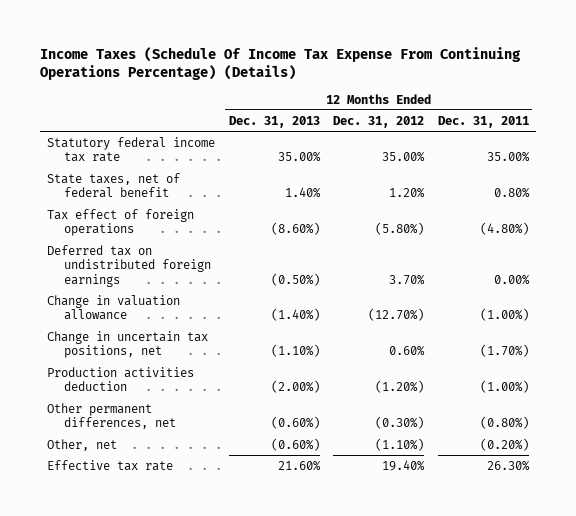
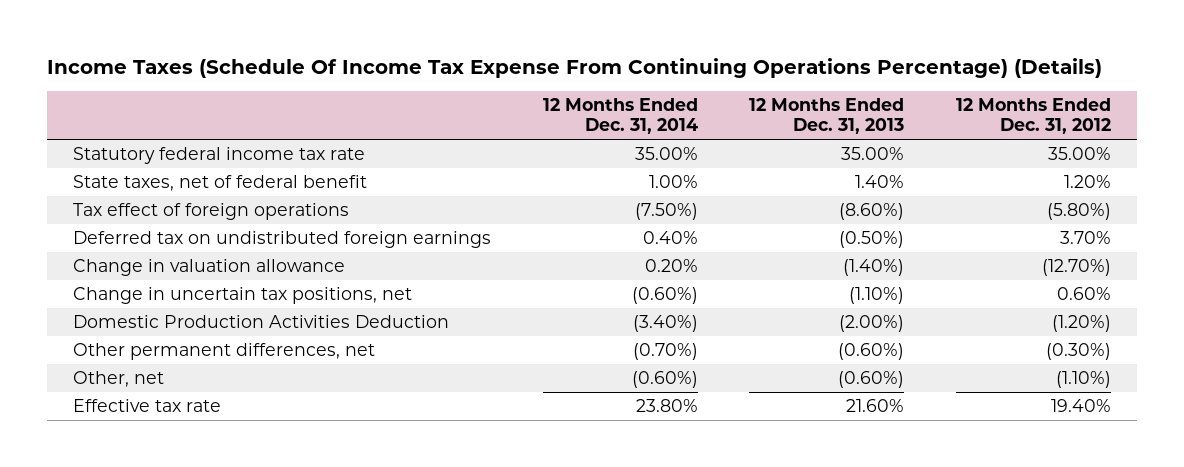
[437,115,529,128] Dec. 31, 2011 -> none
none -> [542,98,698,135] 12 Months Ended Dec. 31, 2014
[47,366,195,392] Production activities deduction -> [72,314,449,328] Domestic Production Activities Deduction

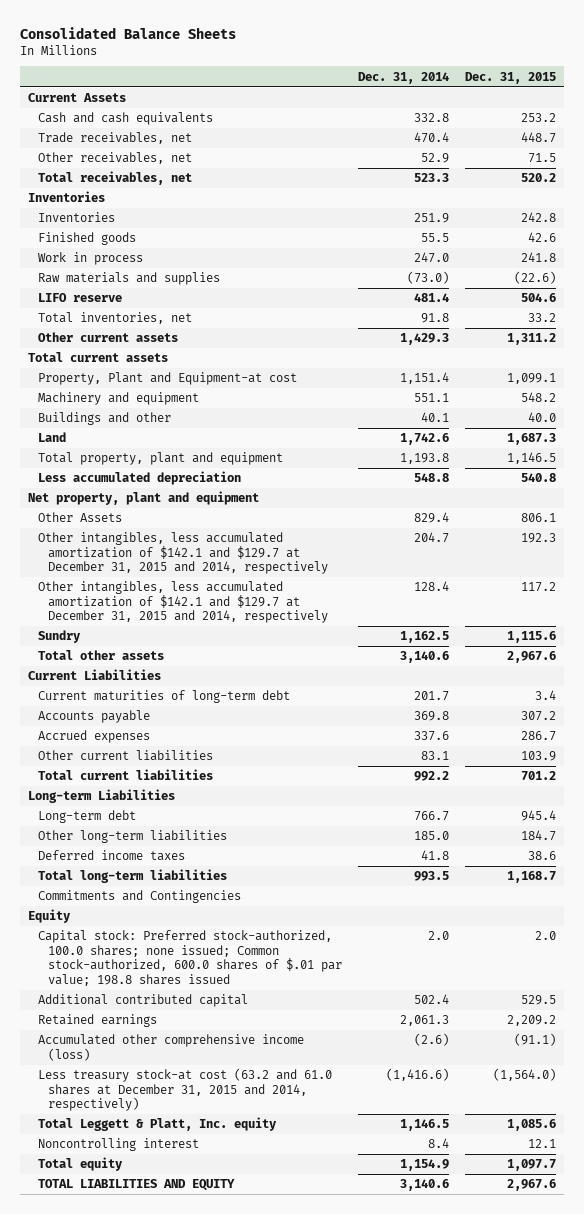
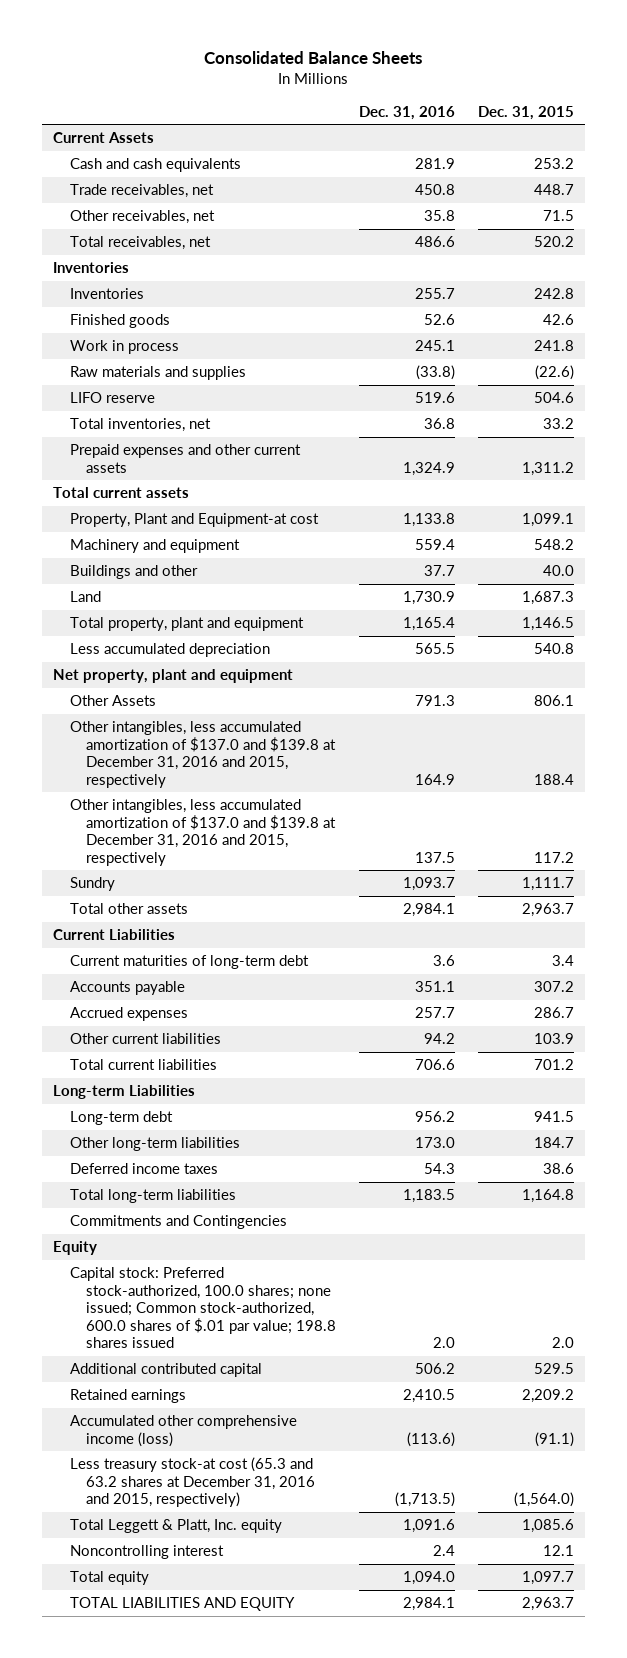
[357,71,449,84] Dec. 31, 2014 -> none
none -> [359,105,456,120] Dec. 31, 2016
[38,332,179,343] Other current assets -> [69,444,301,473] Prepaid expenses and other current assets
[38,532,329,575] Other intangibles, less accumulated amortization of $142.1 and $129.7 at December 31, 2015 and 2014, respectively -> [69,721,337,788] Other intangibles, less accumulated amortization of $137.0 and $139.8 at December 31, 2016 and 2015, respectively
[520,533,556,544] 192.3 -> [533,773,574,785] 188.4
[38,581,329,624] Other intangibles, less accumulated amortization of $142.1 and $129.7 at December 31, 2015 and 2014, respectively -> [69,799,337,866] Other intangibles, less accumulated amortization of $137.0 and $139.8 at December 31, 2016 and 2015, respectively
[506,631,556,644] 1,115.6 -> [521,877,574,892] 1,111.7
[506,651,556,664] 2,967.6 -> [521,903,574,918] 2,963.7
[520,810,556,822] 945.4 -> [533,1111,574,1123] 941.5
[506,871,556,884] 1,168.7 -> [521,1189,574,1204] 1,164.8
[38,1068,333,1112] Less treasury stock-at cost (63.2 and 61.0 shares at December 31, 2015 and 2014, respectively) -> [69,1457,316,1508] Less treasury stock-at cost (65.3 and 63.2 shares at December 31, 2016 and 2015, respectively)
[506,1179,556,1192] 2,967.6 -> [521,1597,574,1612] 2,963.7

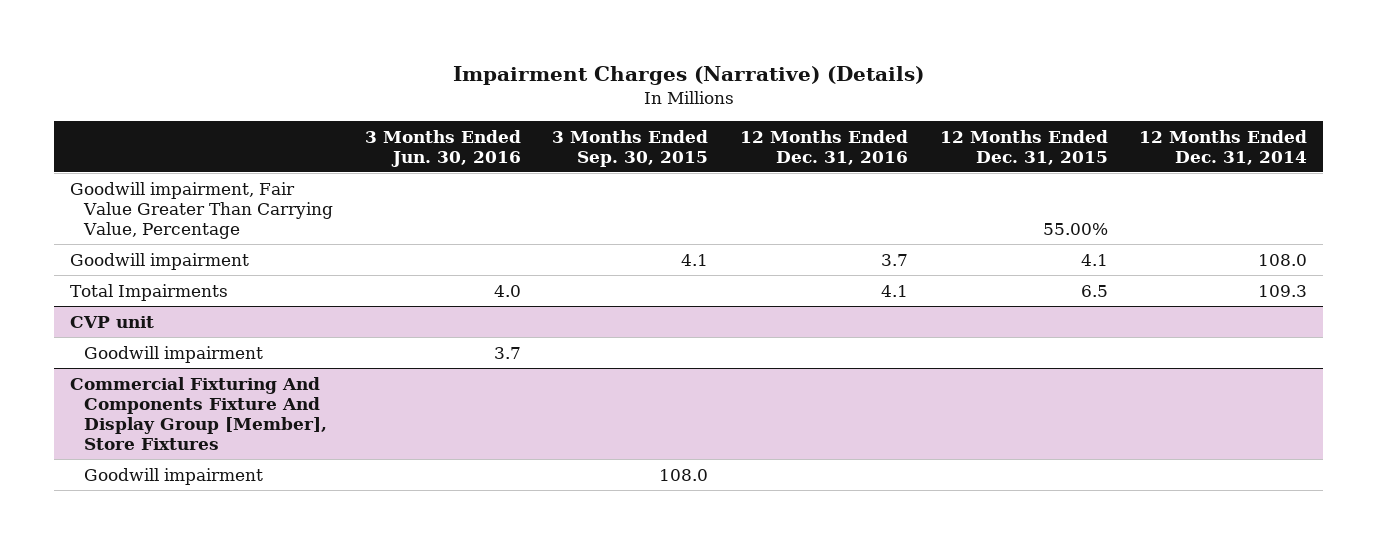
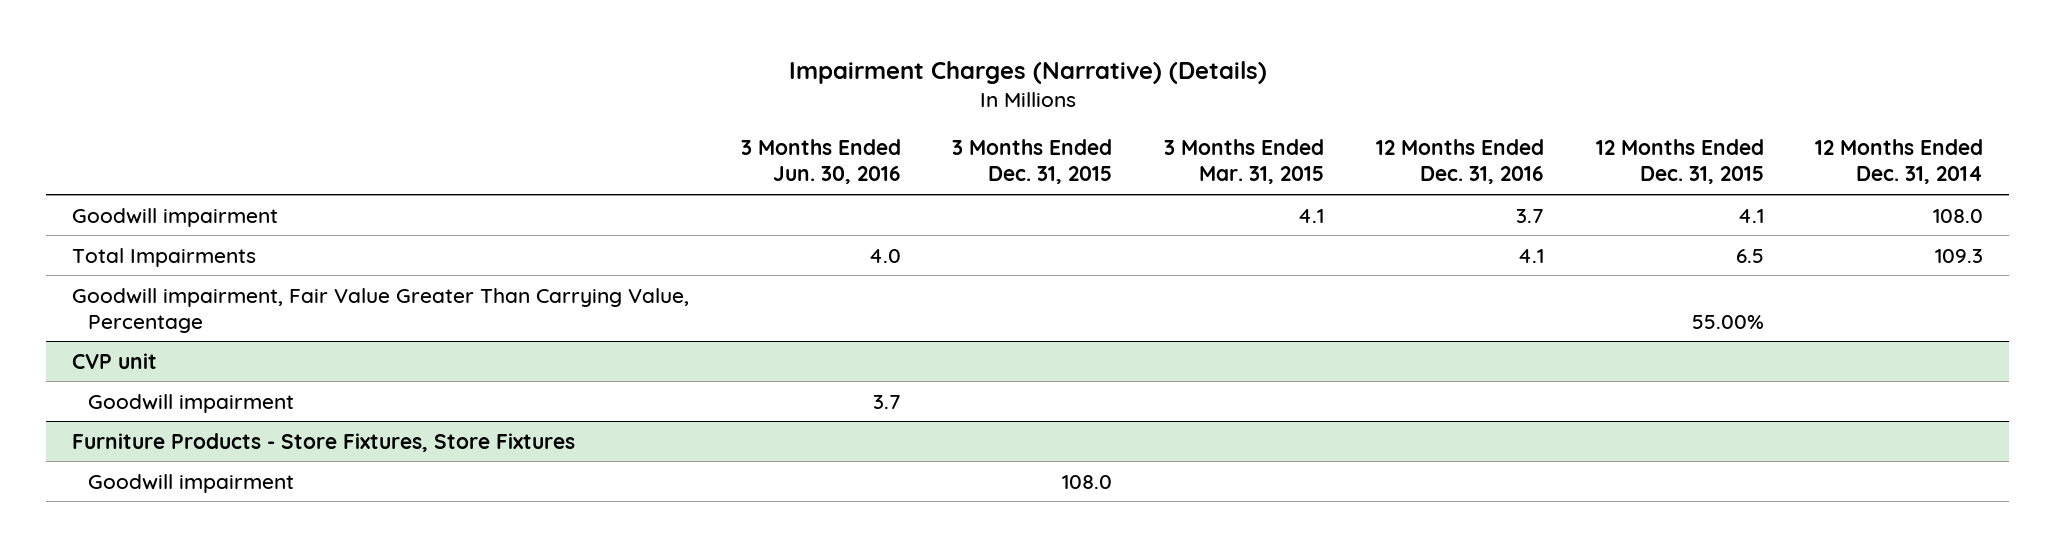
[552,129,709,167] 3 Months Ended Sep. 30, 2015 -> none
none -> [952,139,1113,185] 3 Months Ended Dec. 31, 2015
none -> [1164,139,1325,185] 3 Months Ended Mar. 31, 2015
[69,181,334,239] Goodwill impairment, Fair Value Greater Than Carrying Value, Percentage -> [72,287,690,333] Goodwill impairment, Fair Value Greater Than Carrying Value, Percentage
[69,376,328,450] Commercial Fixturing And Components Fixture And Display Group [Member], Store Fixtures -> none
none -> [72,432,576,452] Furniture Products - Store Fixtures, Store Fixtures

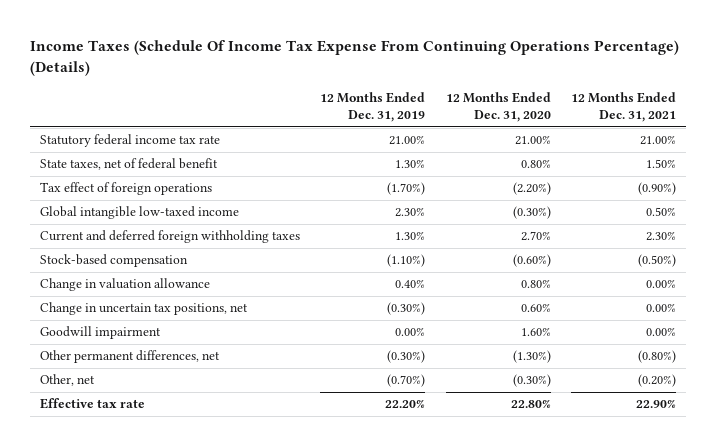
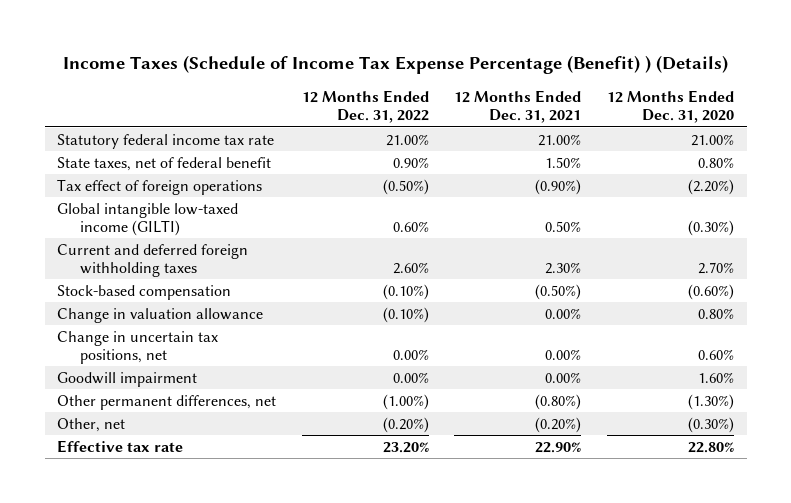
[29,39,679,77] Income Taxes (Schedule Of Income Tax Expense From Continuing Operations Percentage) (Details) -> [62,55,728,75] Income Taxes (Schedule of Income Tax Expense Percentage (Benefit) ) (Details)
[320,92,426,123] 12 Months Ended Dec. 31, 2019 -> none
none -> [301,89,429,124] 12 Months Ended Dec. 31, 2022
[39,206,239,220] Global intangible low-taxed income -> [57,202,239,237] Global intangible low-taxed income (GILTI)

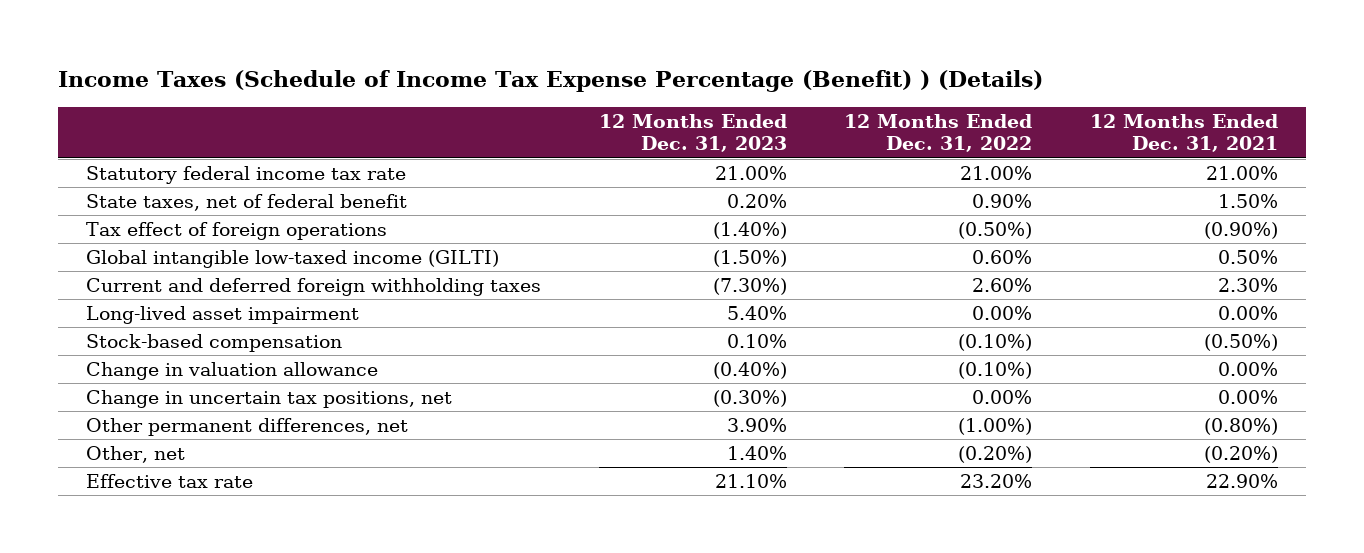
[606,89,734,124] 12 Months Ended Dec. 31, 2020 -> none
none -> [598,113,787,153] 12 Months Ended Dec. 31, 2023
none -> [86,306,360,325] Long-lived asset impairment
[57,371,198,387] Goodwill impairment -> none

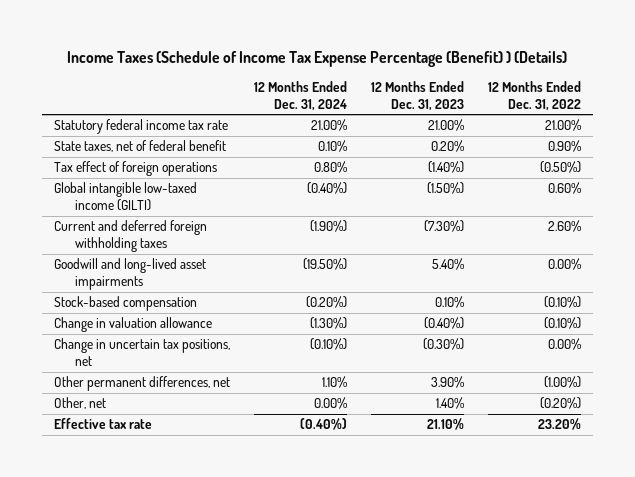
[1089,113,1278,153] 12 Months Ended Dec. 31, 2021 -> none
none -> [253,80,347,111] 12 Months Ended Dec. 31, 2024
[86,306,360,325] Long-lived asset impairment -> [54,258,207,291] Goodwill and long-lived asset impairments

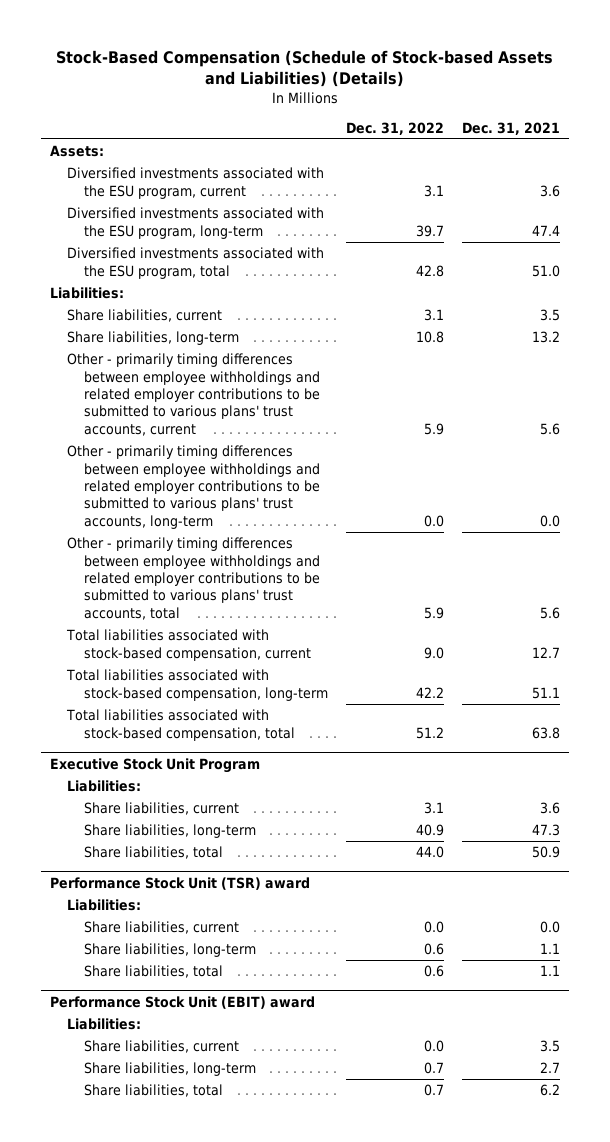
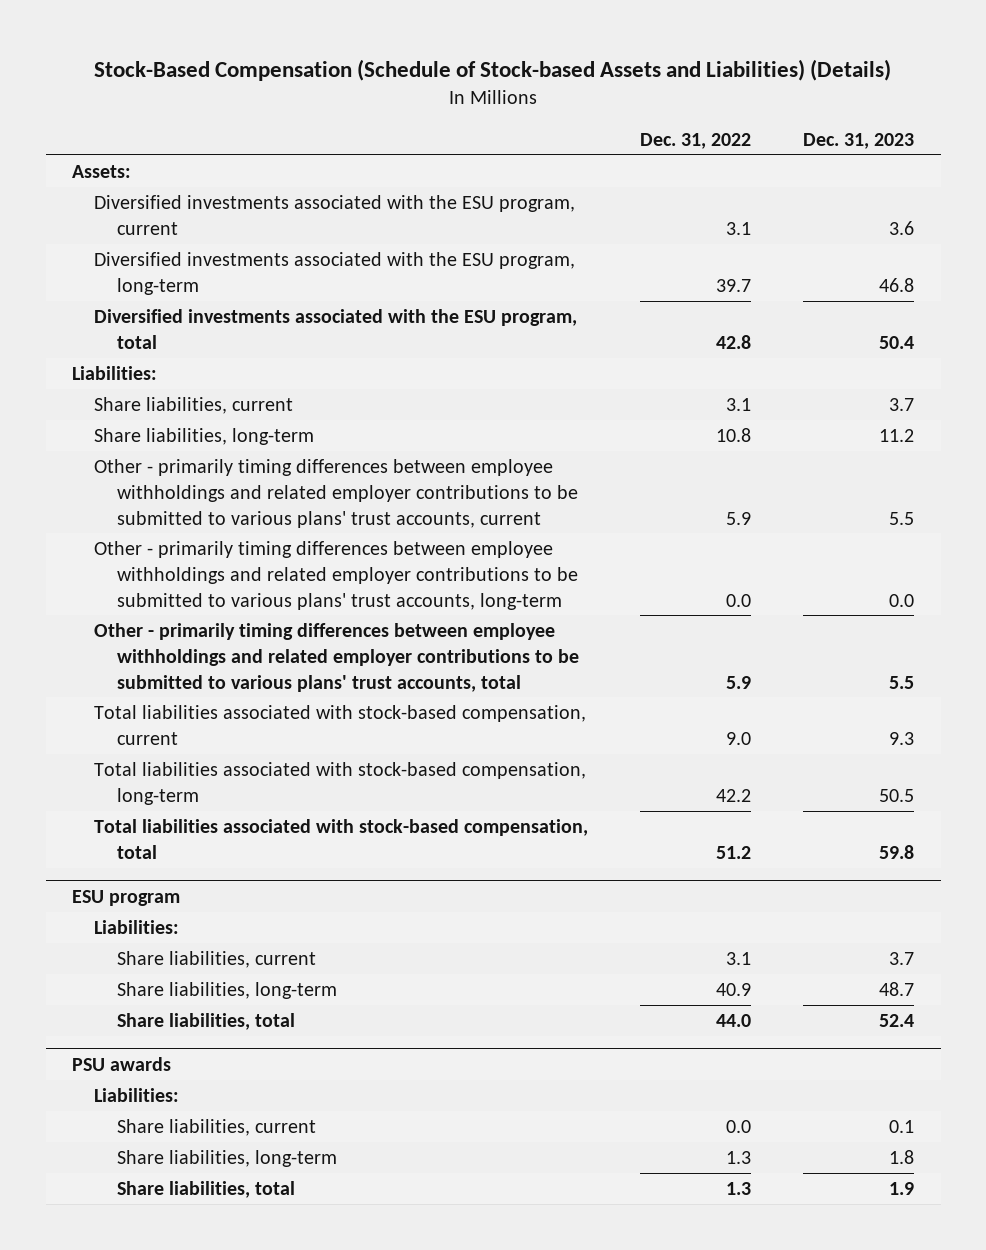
[462,121,561,135] Dec. 31, 2021 -> none
none -> [803,132,915,149] Dec. 31, 2023
[50,757,261,773] Executive Stock Unit Program -> [71,889,180,906] ESU program
[50,876,311,890] Performance Stock Unit (TSR) award -> none
[67,899,142,912] Liabilities: -> none
[84,921,240,935] Share liabilities, current -> none
[84,943,257,958] Share liabilities, long-term -> none
[84,965,224,979] Share liabilities, total -> none
[50,995,316,1009] Performance Stock Unit (EBIT) award -> none
none -> [71,1056,171,1071] PSU awards
[424,1062,445,1075] 0.7 -> [726,1150,752,1164] 1.3
[424,1084,445,1097] 0.7 -> [726,1181,752,1195] 1.3

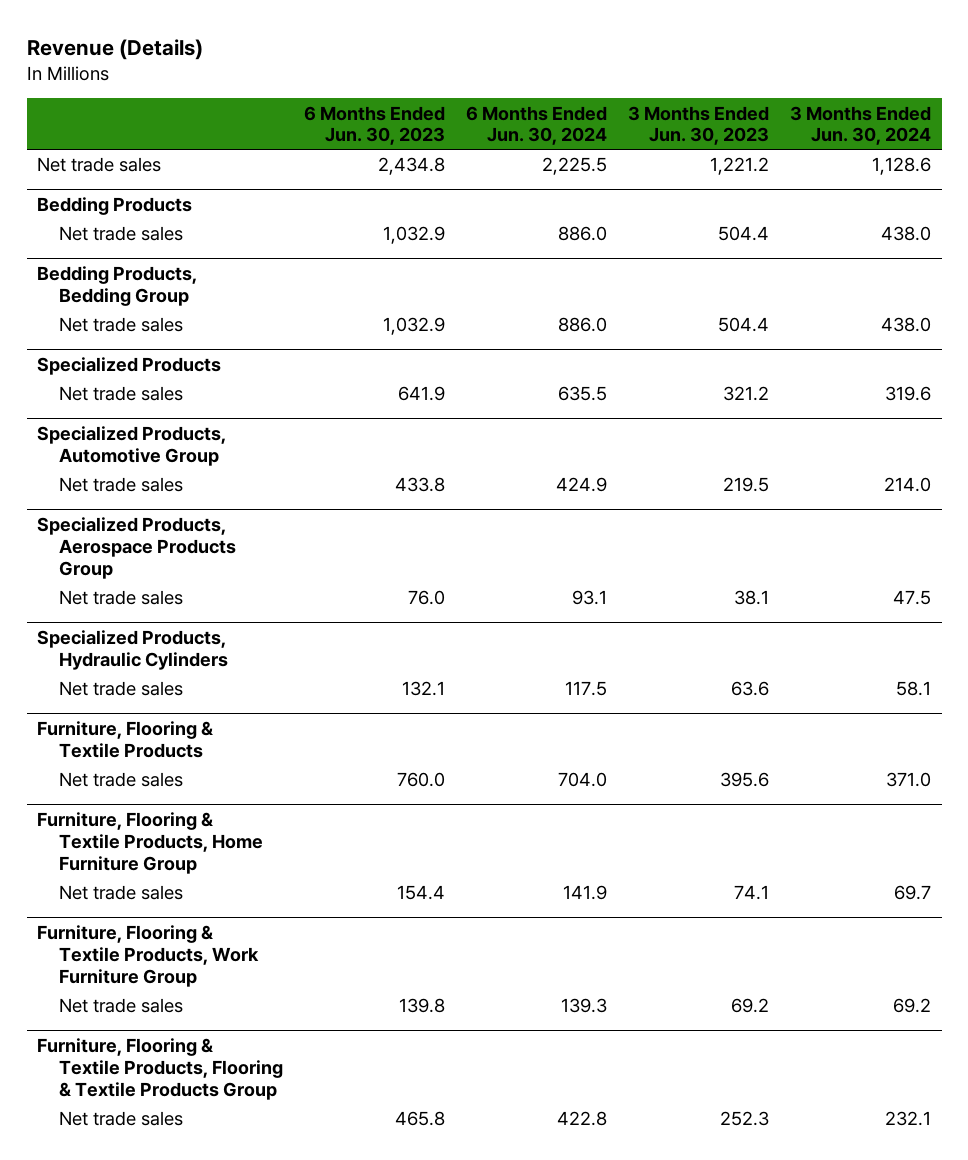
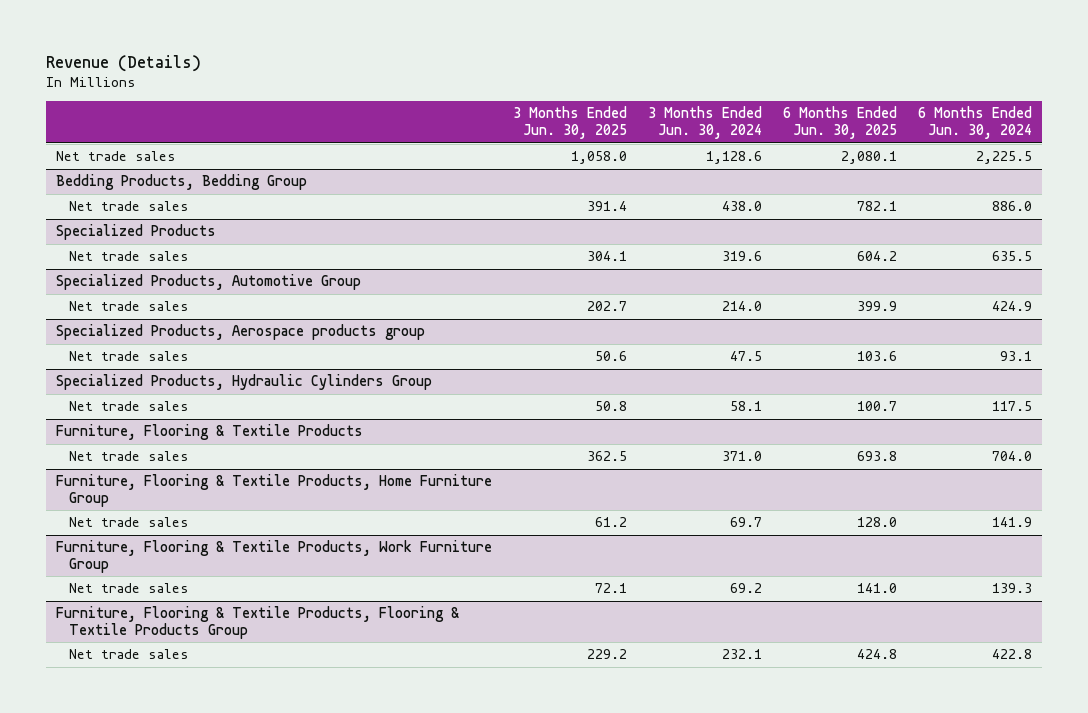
[304,105,446,146] 6 Months Ended Jun. 30, 2023 -> none
[628,105,770,146] 3 Months Ended Jun. 30, 2023 -> none
none -> [512,106,627,140] 3 Months Ended Jun. 30, 2025
none -> [782,106,897,140] 6 Months Ended Jun. 30, 2025
[37,196,193,215] Bedding Products -> none
[59,226,184,242] Net trade sales -> none
[37,516,237,579] Specialized Products, Aerospace Products Group -> [55,324,425,341] Specialized Products, Aerospace products group
[37,629,229,670] Specialized Products, Hydraulic Cylinders -> [55,374,432,391] Specialized Products, Hydraulic Cylinders Group

